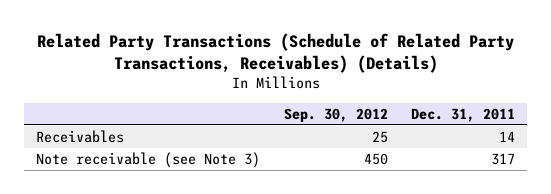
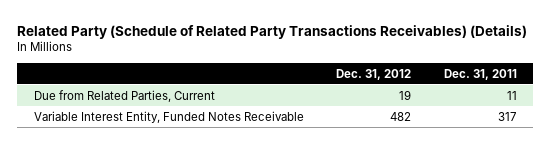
[36,32,514,73] Related Party Transactions (Schedule of Related Party Transactions, Receivables) (Details) -> [17,24,528,39] Related Party (Schedule of Related Party Transactions Receivables) (Details)
[283,107,388,122] Sep. 30, 2012 -> none
none -> [336,68,412,80] Dec. 31, 2012
[36,129,125,143] Receivables -> none
none -> [33,89,215,102] Due from Related Parties, Current
[36,151,261,168] Note receivable (see Note 3) -> [33,110,304,123] Variable Interest Entity, Funded Notes Receivable

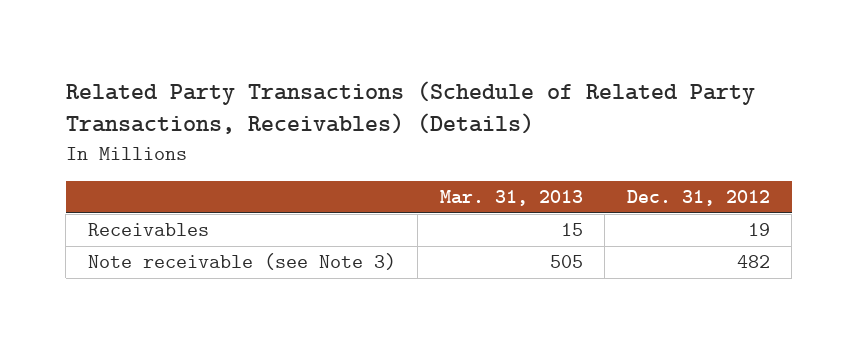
[17,24,528,39] Related Party (Schedule of Related Party Transactions Receivables) (Details) -> [65,80,755,135] Related Party Transactions (Schedule of Related Party Transactions, Receivables) (Details)
[443,68,517,80] Dec. 31, 2011 -> none
none -> [439,190,583,207] Mar. 31, 2013
[33,89,215,102] Due from Related Parties, Current -> [87,223,209,237] Receivables
[33,110,304,123] Variable Interest Entity, Funded Notes Receivable -> [87,253,396,271] Note receivable (see Note 3)

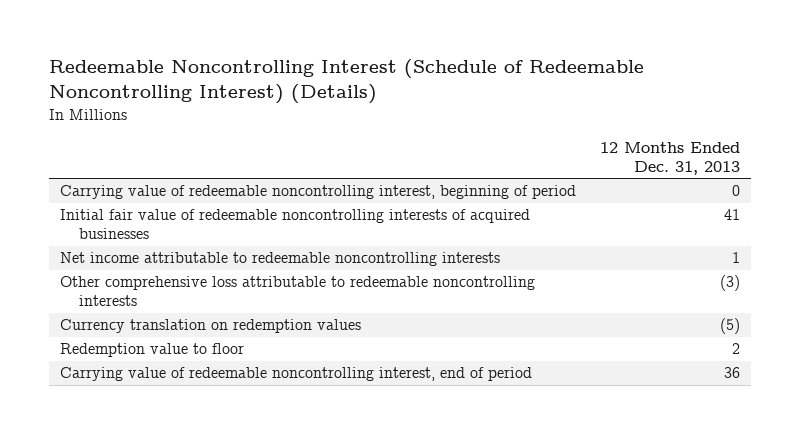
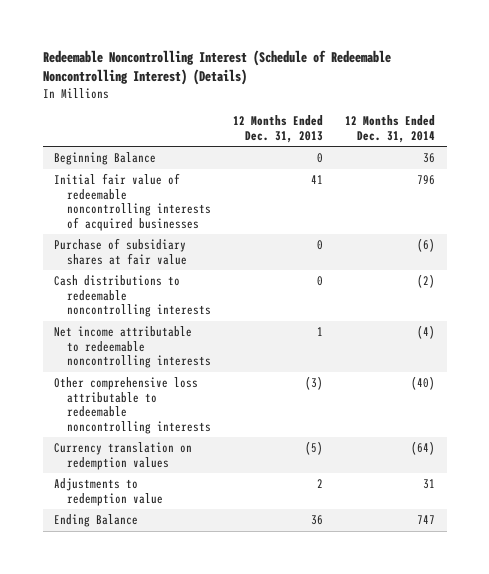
none -> [345,115,436,143] 12 Months Ended Dec. 31, 2014
[60,185,577,200] Carrying value of redeemable noncontrolling interest, beginning of period -> [53,152,156,166] Beginning Balance
none -> [53,238,188,265] Purchase of subsidiary shares at fair value
none -> [53,275,212,318] Cash distributions to redeemable noncontrolling interests
[60,343,245,358] Redemption value to floor -> [53,478,164,506] Adjustments to redemption value
[60,367,533,382] Carrying value of redeemable noncontrolling interest, end of period -> [53,514,138,528] Ending Balance

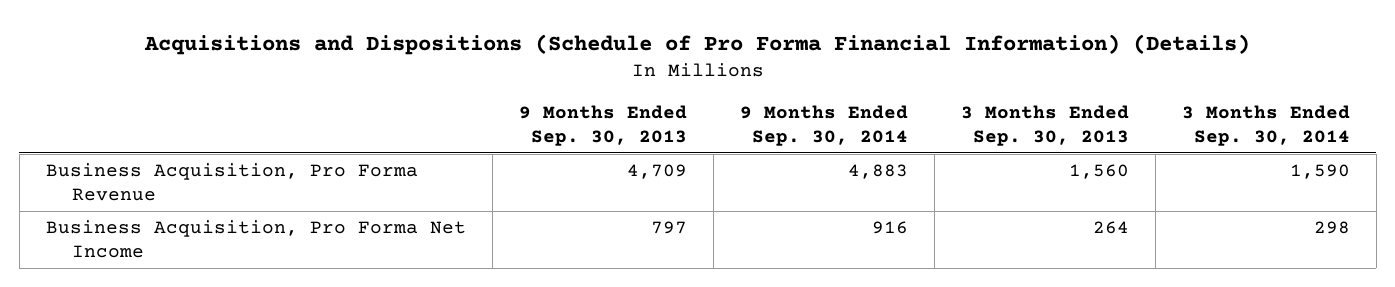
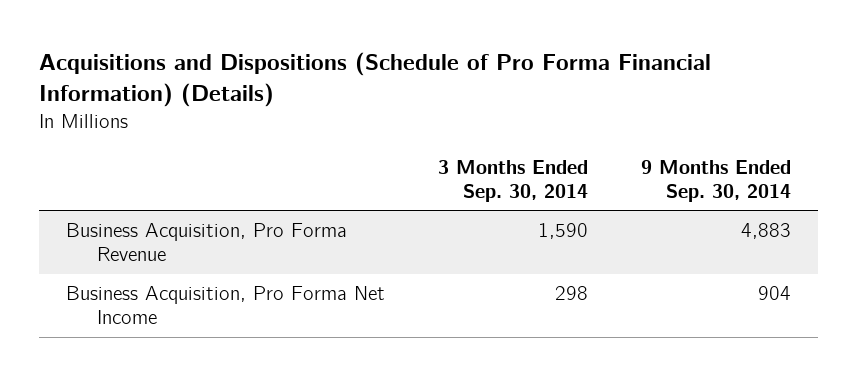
[518,105,687,146] 9 Months Ended Sep. 30, 2013 -> none
[960,105,1129,146] 3 Months Ended Sep. 30, 2013 -> none
[871,221,908,235] 916 -> [758,286,792,301] 904

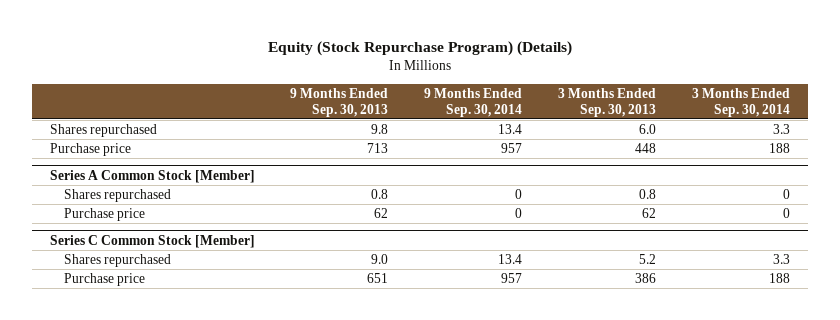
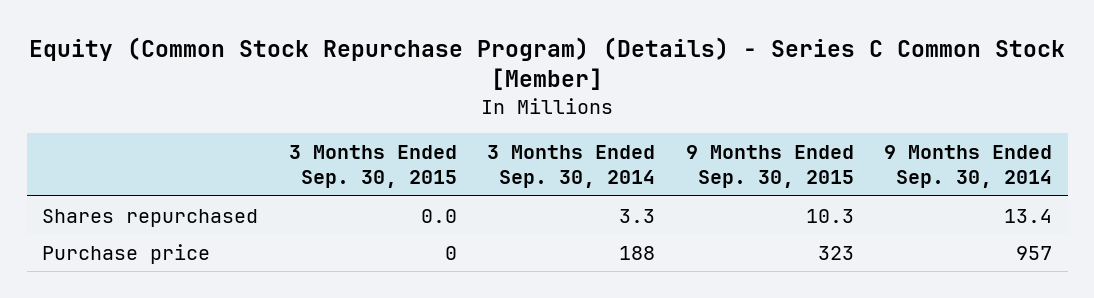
[267,41,572,57] Equity (Stock Repurchase Program) (Details) -> [29,37,1066,91] Equity (Common Stock Repurchase Program) (Details) - Series C Common Stock [Member]
[290,87,389,117] 9 Months Ended Sep. 30, 2013 -> none
[558,87,657,117] 3 Months Ended Sep. 30, 2013 -> none
none -> [288,144,457,189] 3 Months Ended Sep. 30, 2015
none -> [685,144,854,189] 9 Months Ended Sep. 30, 2015
[49,169,255,183] Series A Common Stock [Member] -> none
[63,188,171,202] Shares repurchased -> none
[63,207,145,221] Purchase price -> none
[49,234,255,248] Series C Common Stock [Member] -> none
[63,253,171,267] Shares repurchased -> none
[63,272,145,286] Purchase price -> none

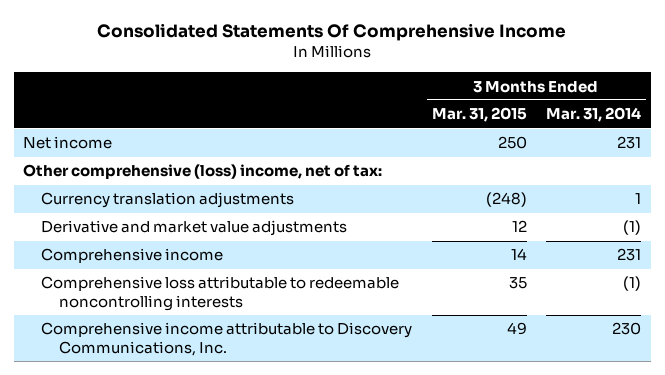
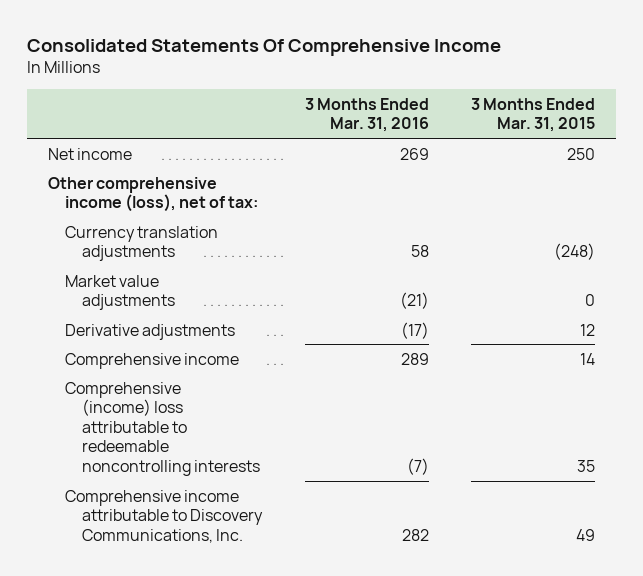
[546,107,642,123] Mar. 31, 2014 -> none
none -> [304,97,429,133] 3 Months Ended Mar. 31, 2016
[23,164,383,180] Other comprehensive (loss) income, net of tax: -> [47,176,259,213] Other comprehensive income (loss), net of tax:
none -> [65,274,176,311] Market value adjustments
[41,220,348,237] Derivative and market value adjustments -> [65,323,236,340] Derivative adjustments
[41,276,400,311] Comprehensive loss attributable to redeemable noncontrolling interests -> [65,381,261,476] Comprehensive (income) loss attributable to redeemable noncontrolling interests

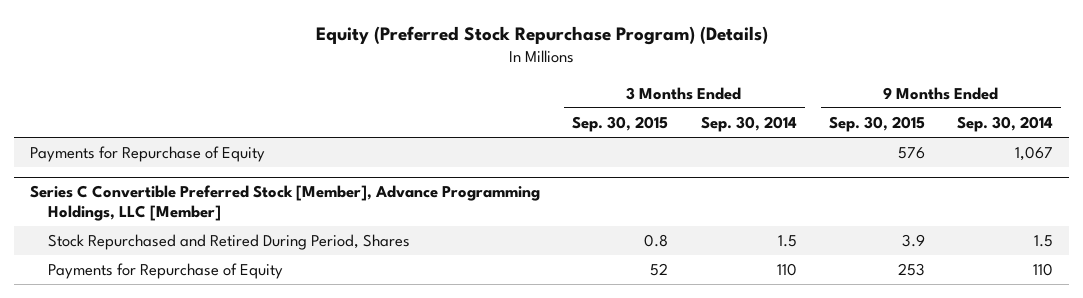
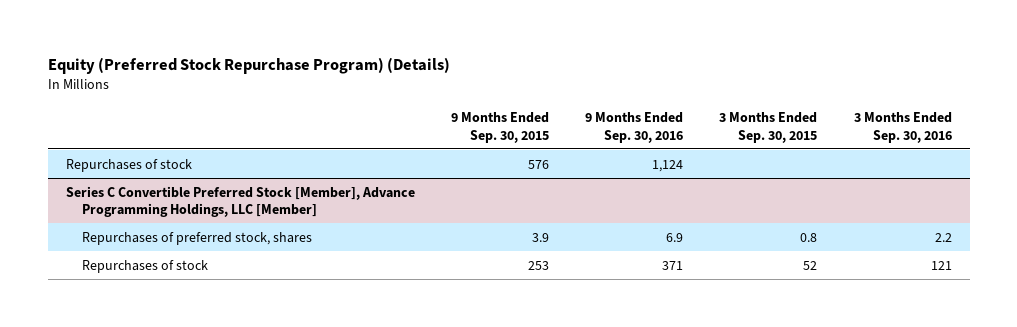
[700,115,797,132] Sep. 30, 2014 -> none
[957,115,1054,132] Sep. 30, 2014 -> none
none -> [585,111,684,143] 9 Months Ended Sep. 30, 2016
none -> [853,111,952,143] 3 Months Ended Sep. 30, 2016
[30,146,266,163] Payments for Repurchase of Equity -> [65,158,192,172] Repurchases of stock
[48,234,411,251] Stock Repurchased and Retired During Period, Shares -> [81,231,312,245] Repurchases of preferred stock, shares
[48,263,284,280] Payments for Repurchase of Equity -> [81,259,208,273] Repurchases of stock

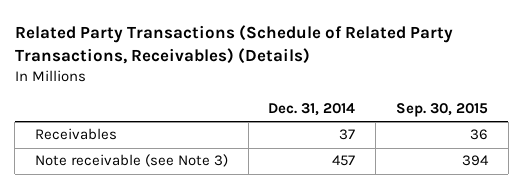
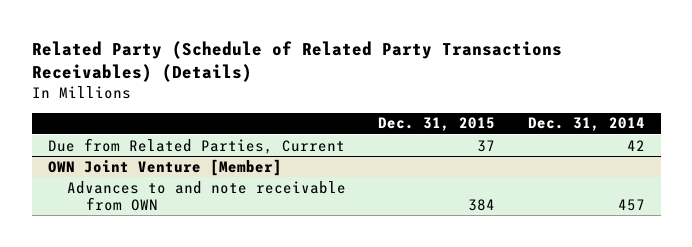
[14,24,453,64] Related Party Transactions (Schedule of Related Party Transactions, Receivables) (Details) -> [31,40,562,82] Related Party (Schedule of Related Party Transactions Receivables) (Details)
[395,103,488,118] Sep. 30, 2015 -> none
none -> [378,117,496,132] Dec. 31, 2015
[35,128,118,141] Receivables -> none
none -> [47,137,345,154] Due from Related Parties, Current
none -> [47,158,282,176] OWN Joint Venture [Member]
[35,154,229,168] Note receivable (see Note 3) -> [66,180,346,212] Advances to and note receivable from OWN

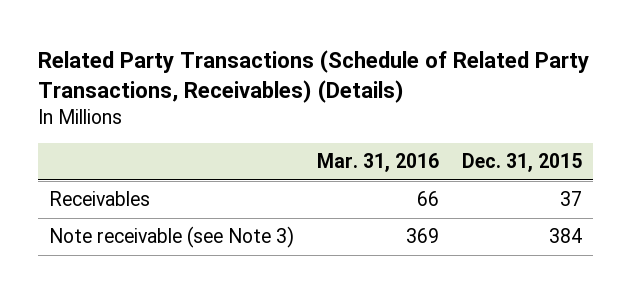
[31,40,562,82] Related Party (Schedule of Related Party Transactions Receivables) (Details) -> [37,49,589,103] Related Party Transactions (Schedule of Related Party Transactions, Receivables) (Details)
[527,117,645,132] Dec. 31, 2014 -> none
none -> [316,153,439,173] Mar. 31, 2016
[47,158,282,176] OWN Joint Venture [Member] -> none
[47,137,345,154] Due from Related Parties, Current -> [49,191,151,207] Receivables
[66,180,346,212] Advances to and note receivable from OWN -> [49,226,295,249] Note receivable (see Note 3)

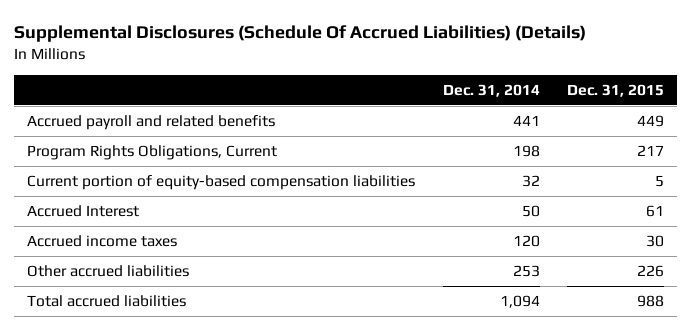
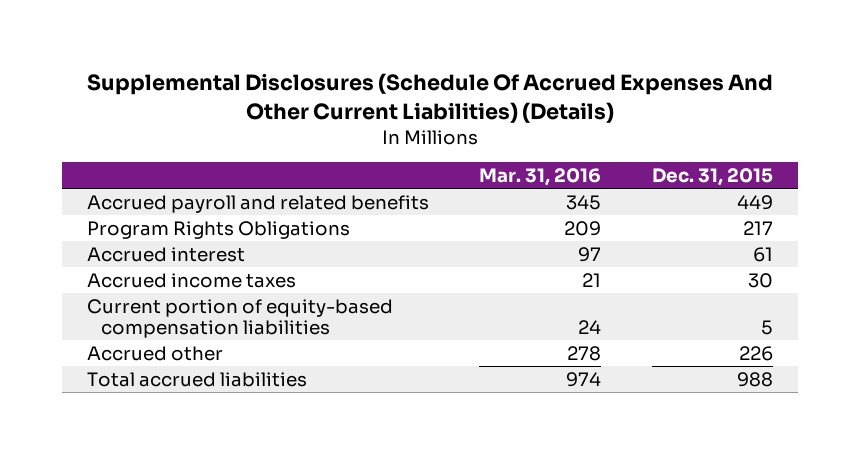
[13,24,586,42] Supplemental Disclosures (Schedule Of Accrued Liabilities) (Details) -> [86,73,773,123] Supplemental Disclosures (Schedule Of Accrued Expenses And Other Current Liabilities) (Details)
[442,83,540,97] Dec. 31, 2014 -> none
none -> [479,167,602,186] Mar. 31, 2016
[27,145,278,161] Program Rights Obligations, Current -> [86,220,350,239] Program Rights Obligations
[27,205,140,218] Accrued Interest -> [86,246,245,262] Accrued interest
[27,175,416,191] Current portion of equity-based compensation liabilities -> [86,298,393,339] Current portion of equity-based compensation liabilities
[27,265,190,278] Other accrued liabilities -> [86,345,223,361] Accrued other

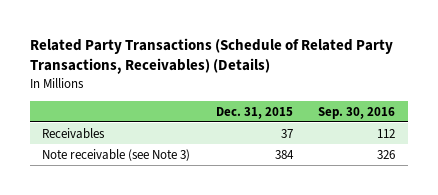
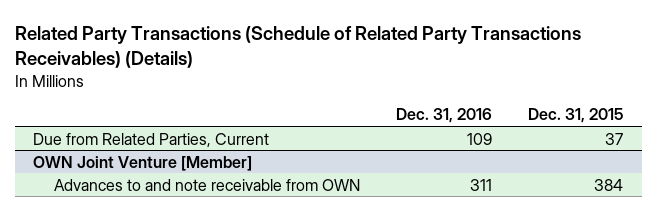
[29,37,393,75] Related Party Transactions (Schedule of Related Party Transactions, Receivables) (Details) -> [14,25,581,68] Related Party Transactions (Schedule of Related Party Transactions Receivables) (Details)
[318,106,396,119] Sep. 30, 2016 -> none
none -> [396,108,493,124] Dec. 31, 2016
[42,127,106,139] Receivables -> [32,132,269,147] Due from Related Parties, Current
none -> [32,155,252,171] OWN Joint Venture [Member]
[42,148,191,161] Note receivable (see Note 3) -> [54,178,361,191] Advances to and note receivable from OWN

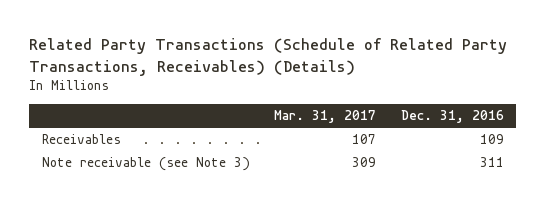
[14,25,581,68] Related Party Transactions (Schedule of Related Party Transactions Receivables) (Details) -> [29,38,508,76] Related Party Transactions (Schedule of Related Party Transactions, Receivables) (Details)
[528,108,624,124] Dec. 31, 2015 -> none
none -> [274,110,377,124] Mar. 31, 2017
[32,155,252,171] OWN Joint Venture [Member] -> none
[32,132,269,147] Due from Related Parties, Current -> [41,134,121,145] Receivables
[54,178,361,191] Advances to and note receivable from OWN -> [41,157,250,172] Note receivable (see Note 3)

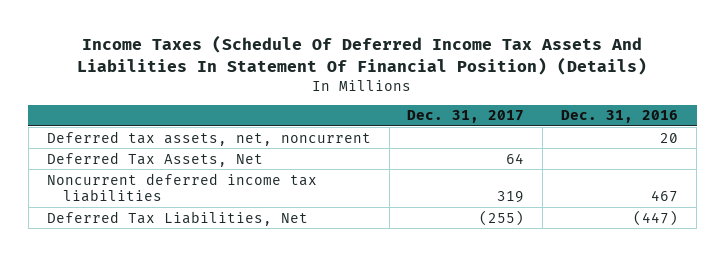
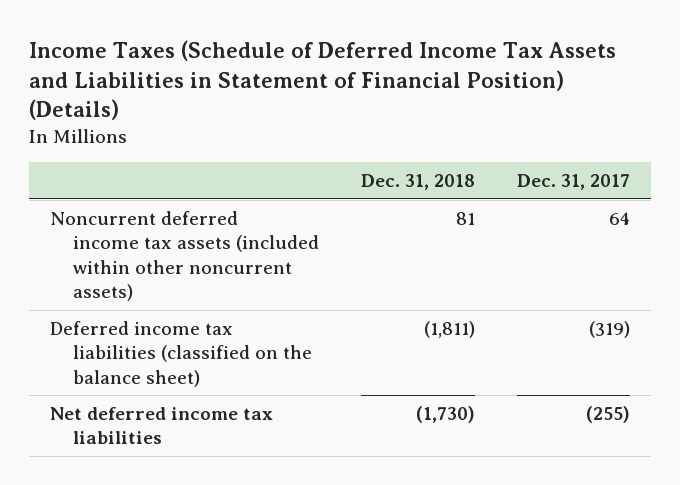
[77,34,648,75] Income Taxes (Schedule Of Deferred Income Tax Assets And Liabilities In Statement Of Financial Position) (Details) -> [28,40,616,121] Income Taxes (Schedule of Deferred Income Tax Assets and Liabilities in Statement of Financial Position) (Details)
[561,110,679,124] Dec. 31, 2016 -> none
none -> [361,173,476,190] Dec. 31, 2018
[46,130,371,146] Deferred tax assets, net, noncurrent -> none
[46,151,263,167] Deferred Tax Assets, Net -> [49,210,319,302] Noncurrent deferred income tax assets (included within other noncurrent assets)
[46,172,317,203] Noncurrent deferred income tax liabilities -> [49,320,312,387] Deferred income tax liabilities (classified on the balance sheet)
[497,191,525,204] 319 -> [589,320,631,338] (319)
[46,210,308,226] Deferred Tax Liabilities, Net -> [49,406,273,445] Net deferred income tax liabilities

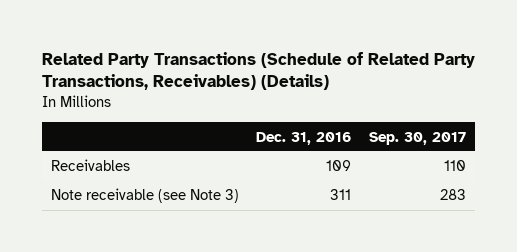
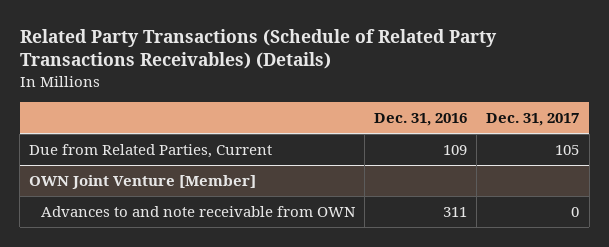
[41,51,475,91] Related Party Transactions (Schedule of Related Party Transactions, Receivables) (Details) -> [19,29,497,70] Related Party Transactions (Schedule of Related Party Transactions Receivables) (Details)
[369,131,467,145] Sep. 30, 2017 -> none
none -> [486,112,580,126] Dec. 31, 2017
[50,159,130,172] Receivables -> [29,144,273,159] Due from Related Parties, Current
none -> [29,175,257,190] OWN Joint Venture [Member]
[50,188,239,204] Note receivable (see Note 3) -> [41,206,357,218] Advances to and note receivable from OWN

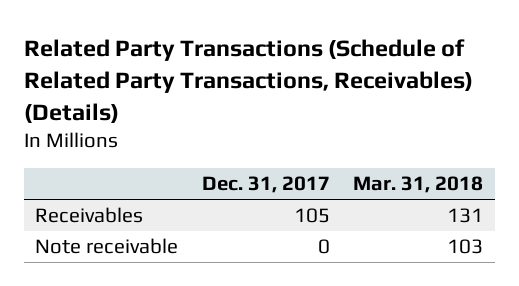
[19,29,497,70] Related Party Transactions (Schedule of Related Party Transactions Receivables) (Details) -> [23,38,473,123] Related Party Transactions (Schedule of Related Party Transactions, Receivables) (Details)
[374,112,468,126] Dec. 31, 2016 -> none
none -> [353,176,484,194] Mar. 31, 2018
[29,175,257,190] OWN Joint Venture [Member] -> none
[29,144,273,159] Due from Related Parties, Current -> [35,207,144,224] Receivables
[41,206,357,218] Advances to and note receivable from OWN -> [35,238,179,255] Note receivable

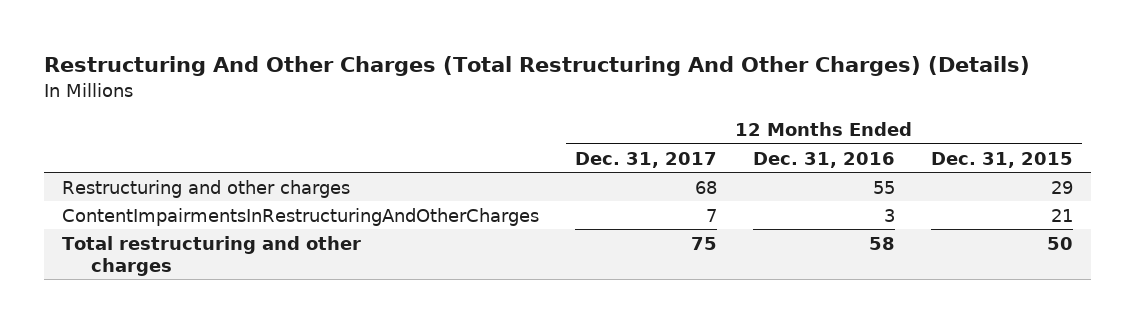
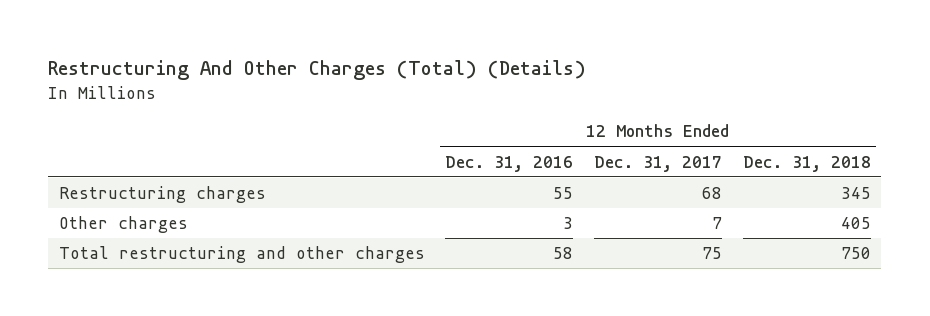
[44,56,1031,77] Restructuring And Other Charges (Total Restructuring And Other Charges) (Details) -> [48,60,587,81] Restructuring And Other Charges (Total) (Details)
[931,151,1074,168] Dec. 31, 2015 -> none
none -> [743,155,872,172] Dec. 31, 2018
[62,179,351,198] Restructuring and other charges -> [58,186,266,204] Restructuring charges
[62,207,540,226] ContentImpairmentsInRestructuringAndOtherCharges -> [58,216,188,234] Other charges

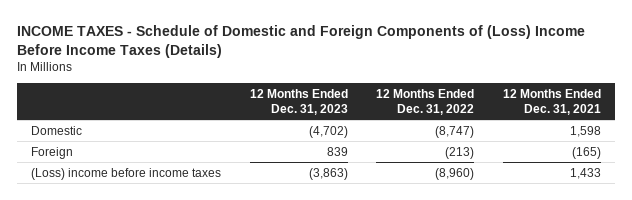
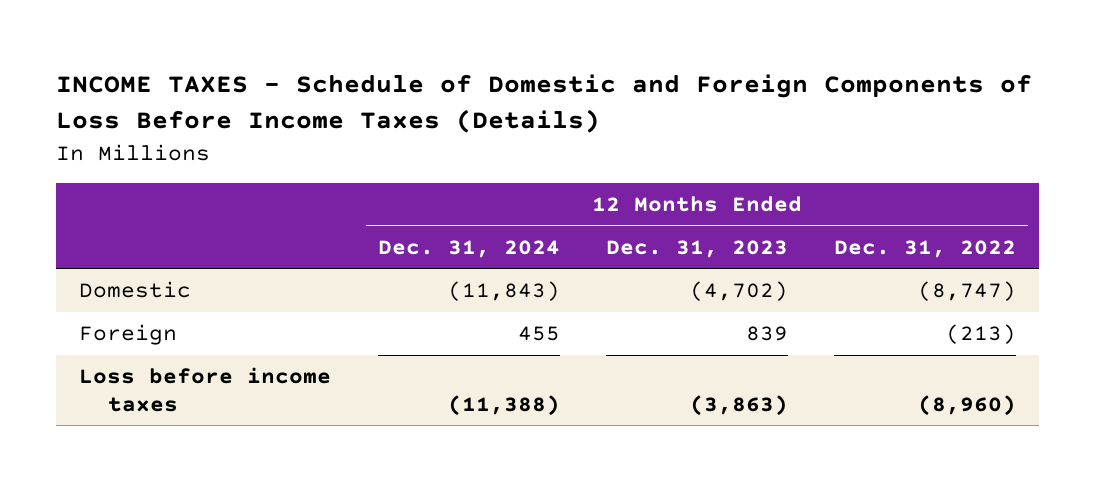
[17,24,586,58] INCOME TAXES - Schedule of Domestic and Foreign Components of (Loss) Income Before Income Taxes (Details) -> [56,74,1033,134] INCOME TAXES - Schedule of Domestic and Foreign Components of Loss Before Income Taxes (Details)
[502,88,601,116] 12 Months Ended Dec. 31, 2021 -> none
none -> [377,239,560,258] Dec. 31, 2024
[31,167,222,180] (Loss) income before income taxes -> [79,367,332,413] Loss before income taxes

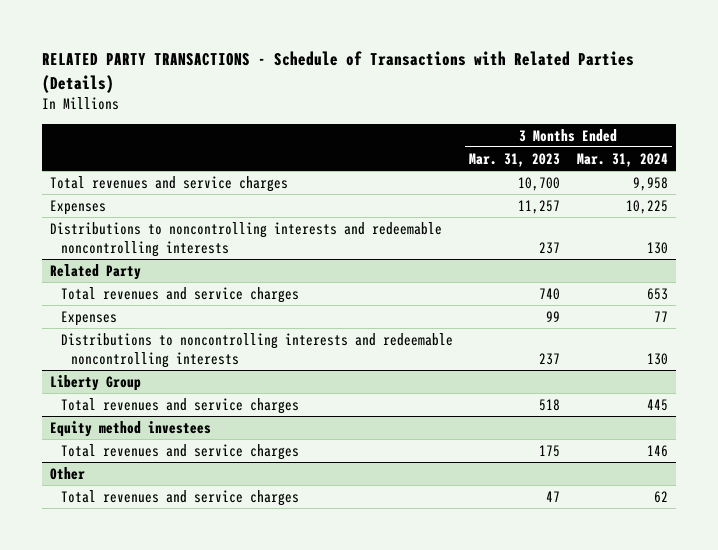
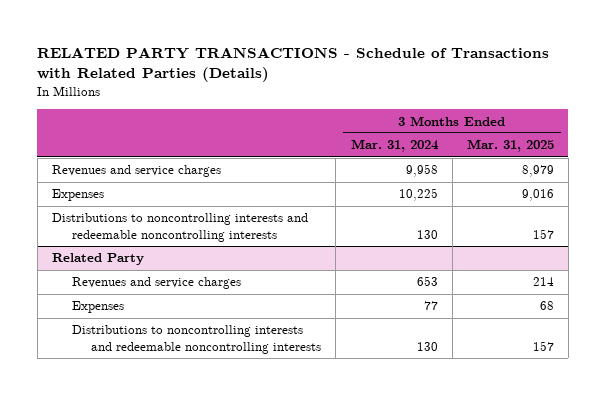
[469,152,561,167] Mar. 31, 2023 -> none
none -> [466,139,554,153] Mar. 31, 2025
[50,175,289,192] Total revenues and service charges -> [51,165,221,178] Revenues and service charges
[60,286,299,303] Total revenues and service charges -> [71,277,241,290] Revenues and service charges
[50,374,142,391] Liberty Group -> none
[60,397,299,414] Total revenues and service charges -> none
[50,420,212,437] Equity method investees -> none
[60,443,299,460] Total revenues and service charges -> none
[50,466,86,480] Other -> none
[60,489,299,506] Total revenues and service charges -> none

